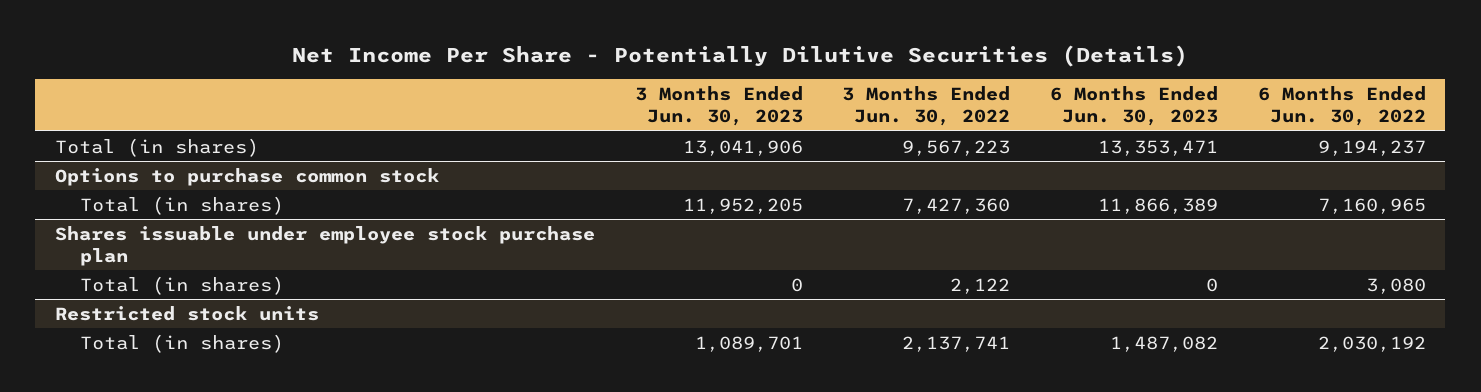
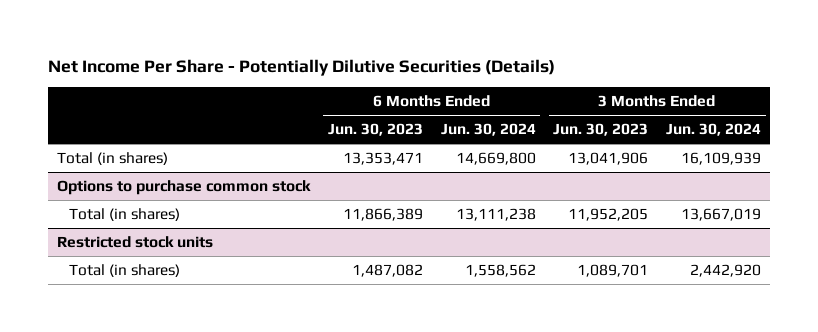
[842,86,1011,127] 3 Months Ended Jun. 30, 2022 -> none
[1257,86,1426,127] 6 Months Ended Jun. 30, 2022 -> none
none -> [440,123,536,137] Jun. 30, 2024
none -> [666,123,762,137] Jun. 30, 2024
[55,225,596,266] Shares issuable under employee stock purchase plan -> none
[80,275,285,295] Total (in shares) -> none

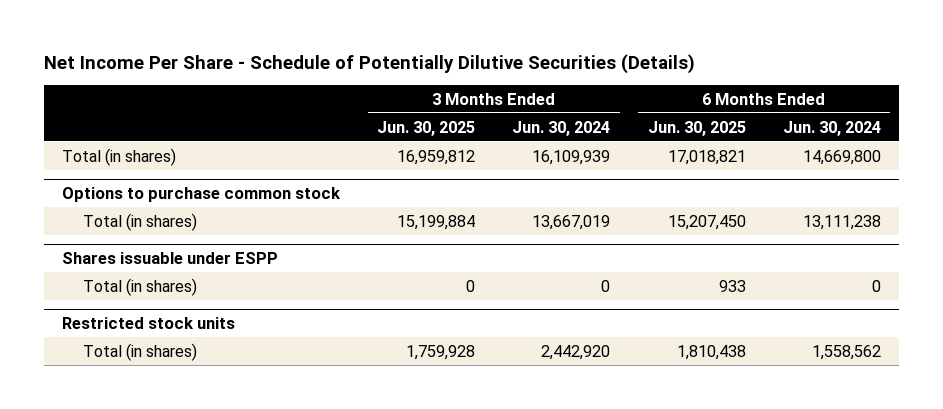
[48,58,556,76] Net Income Per Share - Potentially Dilutive Securities (Details) -> [43,53,695,74] Net Income Per Share - Schedule of Potentially Dilutive Securities (Details)
[327,123,423,137] Jun. 30, 2023 -> none
[553,123,649,137] Jun. 30, 2023 -> none
none -> [377,120,476,136] Jun. 30, 2025
none -> [647,120,746,136] Jun. 30, 2025
none -> [62,252,279,265] Shares issuable under ESPP
none -> [82,277,197,296] Total (in shares)

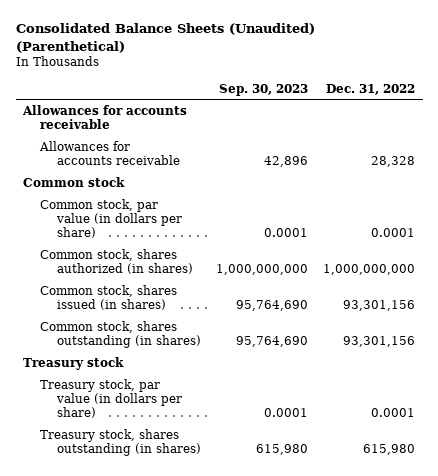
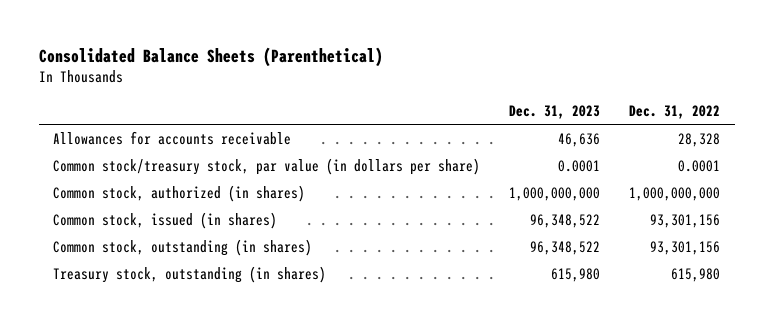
[15,23,315,54] Consolidated Balance Sheets (Unaudited) (Parenthetical) -> [38,47,383,68] Consolidated Balance Sheets (Parenthetical)
[218,83,308,96] Sep. 30, 2023 -> none
none -> [509,105,601,120] Dec. 31, 2023
[22,104,188,129] Allowances for accounts receivable -> none
[23,176,126,187] Common stock -> none
[23,356,125,370] Treasury stock -> none
[40,378,182,418] Treasury stock, par value (in dollars per share) -> none
[40,198,182,238] Common stock, par value (in dollars per share) -> [53,157,481,175] Common stock/treasury stock, par value (in dollars per share)
[40,248,193,274] Common stock, shares authorized (in shares) -> [53,184,306,202] Common stock, authorized (in shares)
[40,284,178,310] Common stock, shares issued (in shares) -> [53,211,278,229] Common stock, issued (in shares)
[40,320,201,348] Common stock, shares outstanding (in shares) -> [53,238,313,256] Common stock, outstanding (in shares)
[40,428,201,456] Treasury stock, shares outstanding (in shares) -> [53,265,327,283] Treasury stock, outstanding (in shares)

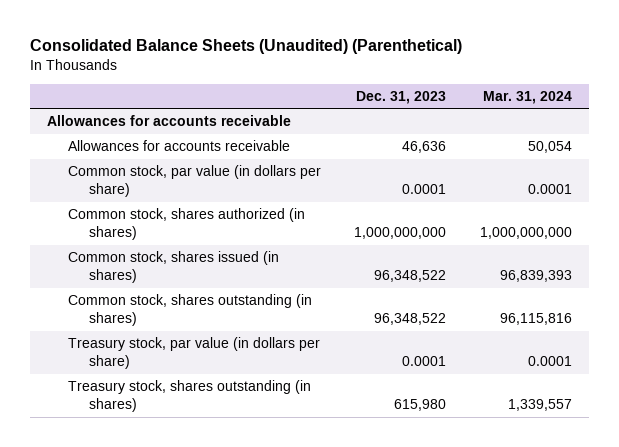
[38,47,383,68] Consolidated Balance Sheets (Parenthetical) -> [30,39,463,55] Consolidated Balance Sheets (Unaudited) (Parenthetical)
[629,105,721,120] Dec. 31, 2022 -> none
none -> [483,90,573,104] Mar. 31, 2024
none -> [46,115,291,127] Allowances for accounts receivable
[53,157,481,175] Common stock/treasury stock, par value (in dollars per share) -> [67,165,321,197] Common stock, par value (in dollars per share)
[53,184,306,202] Common stock, authorized (in shares) -> [67,208,305,240] Common stock, shares authorized (in shares)
[53,211,278,229] Common stock, issued (in shares) -> [67,251,279,283] Common stock, shares issued (in shares)
[53,238,313,256] Common stock, outstanding (in shares) -> [67,294,312,326] Common stock, shares outstanding (in shares)
none -> [67,337,320,369] Treasury stock, par value (in dollars per share)
[53,265,327,283] Treasury stock, outstanding (in shares) -> [67,380,311,412] Treasury stock, shares outstanding (in shares)

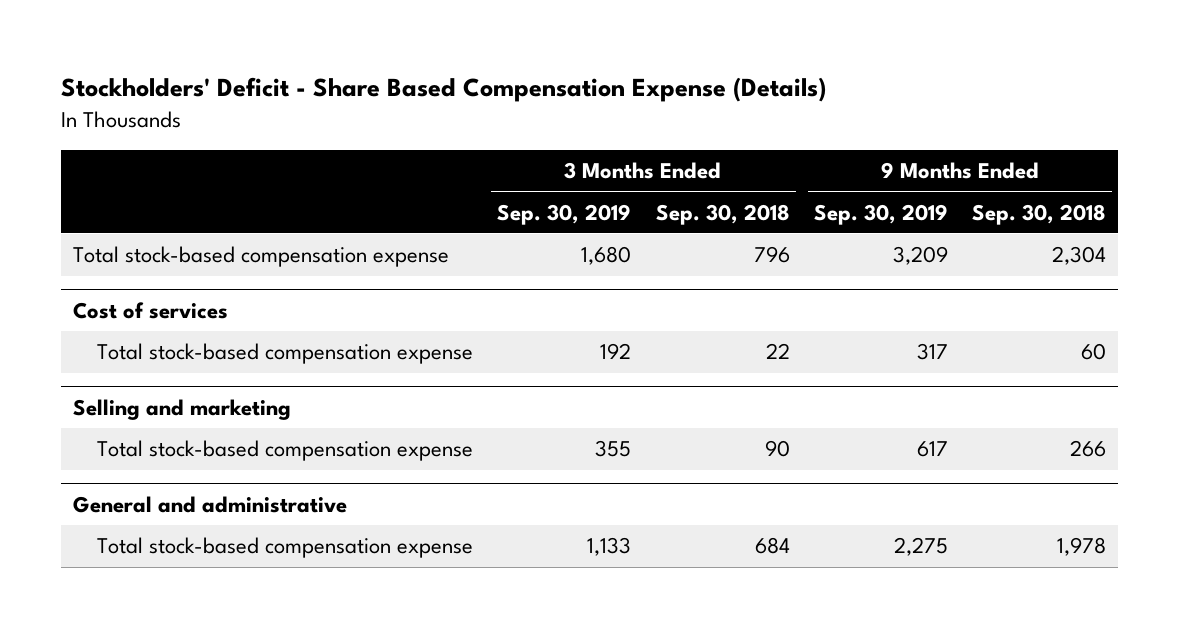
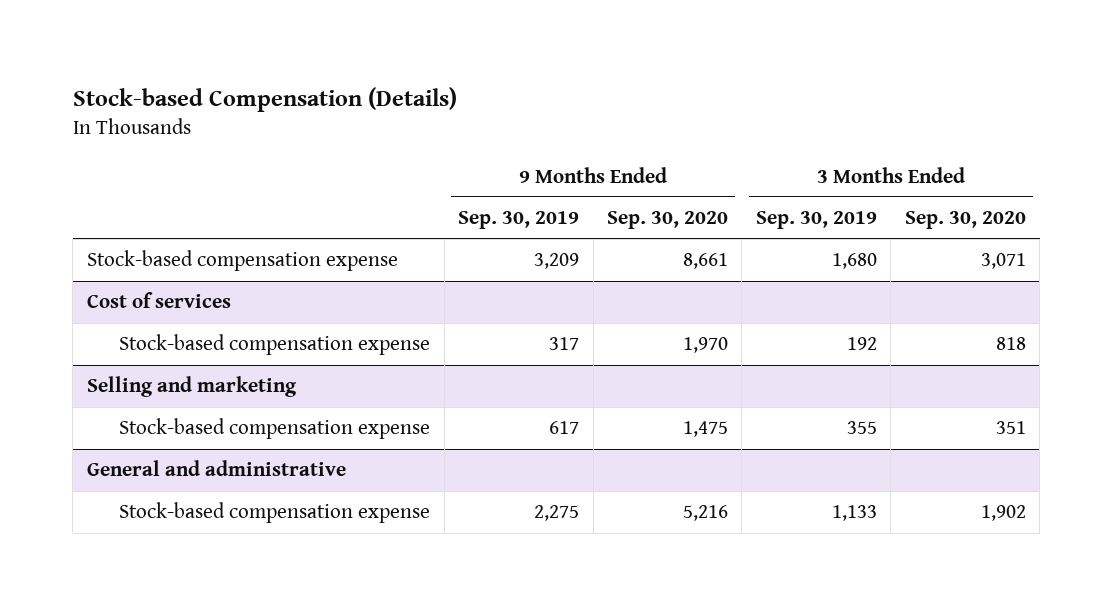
[61,77,827,103] Stockholders' Deficit - Share Based Compensation Expense (Details) -> [72,86,457,112] Stock-based Compensation (Details)
[655,203,790,225] Sep. 30, 2018 -> none
[971,203,1106,225] Sep. 30, 2018 -> none
none -> [606,211,728,230] Sep. 30, 2020
none -> [904,211,1026,230] Sep. 30, 2020
[73,246,450,268] Total stock-based compensation expense -> [86,250,398,272] Stock-based compensation expense
[97,343,474,365] Total stock-based compensation expense -> [119,334,431,356] Stock-based compensation expense
[97,440,474,462] Total stock-based compensation expense -> [119,418,431,440] Stock-based compensation expense
[97,537,474,559] Total stock-based compensation expense -> [119,502,431,524] Stock-based compensation expense

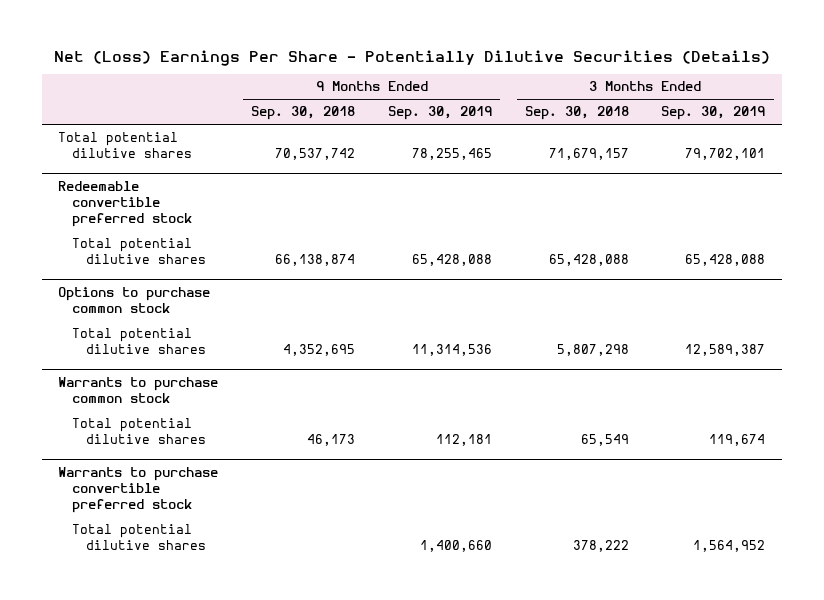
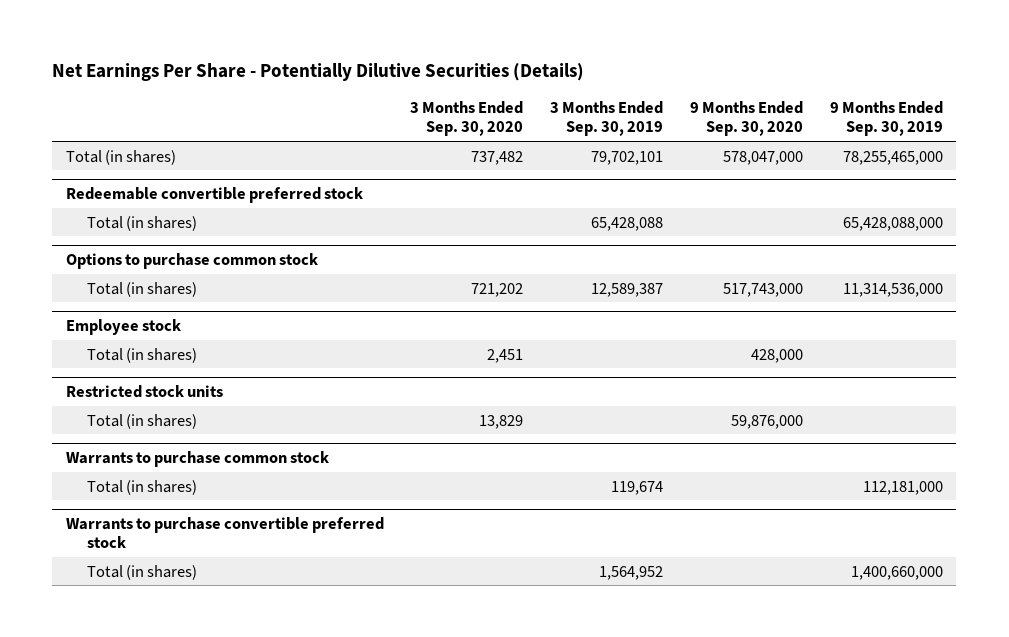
[53,49,770,66] Net (Loss) Earnings Per Share - Potentially Dilutive Securities (Details) -> [52,63,585,82] Net Earnings Per Share - Potentially Dilutive Securities (Details)
[251,106,356,121] Sep. 30, 2018 -> none
[524,106,629,121] Sep. 30, 2018 -> none
none -> [410,101,524,137] 3 Months Ended Sep. 30, 2020
none -> [690,101,804,137] 9 Months Ended Sep. 30, 2020
[58,132,193,159] Total potential dilutive shares -> [65,149,176,165] Total (in shares)
[411,148,492,161] 78,255,465 -> [842,150,943,165] 78,255,465,000
[72,238,207,265] Total potential dilutive shares -> [86,215,197,231] Total (in shares)
[411,254,492,267] 65,428,088 -> [842,216,943,231] 65,428,088,000
[72,328,207,355] Total potential dilutive shares -> [86,281,197,297] Total (in shares)
[411,344,492,357] 11,314,536 -> [842,282,943,297] 11,314,536,000
none -> [65,319,181,336] Employee stock
none -> [86,347,197,363] Total (in shares)
none -> [65,385,223,399] Restricted stock units
none -> [86,413,197,429] Total (in shares)
[72,418,207,445] Total potential dilutive shares -> [86,479,197,495] Total (in shares)
[435,434,492,447] 112,181 -> [862,480,943,495] 112,181,000
[72,524,207,551] Total potential dilutive shares -> [86,564,197,580] Total (in shares)
[419,540,492,553] 1,400,660 -> [850,565,943,580] 1,400,660,000

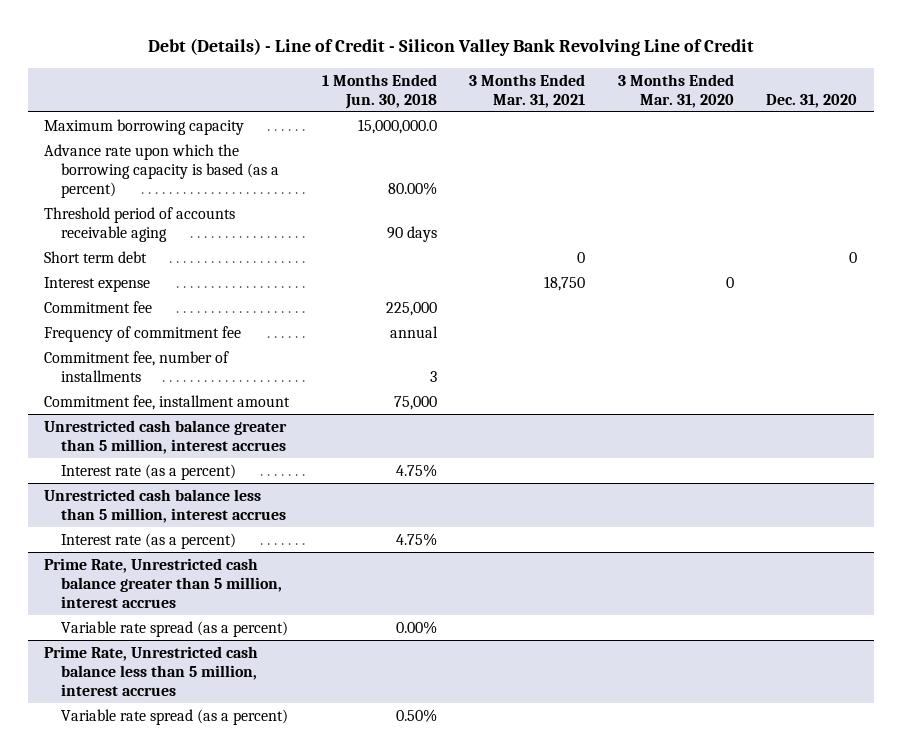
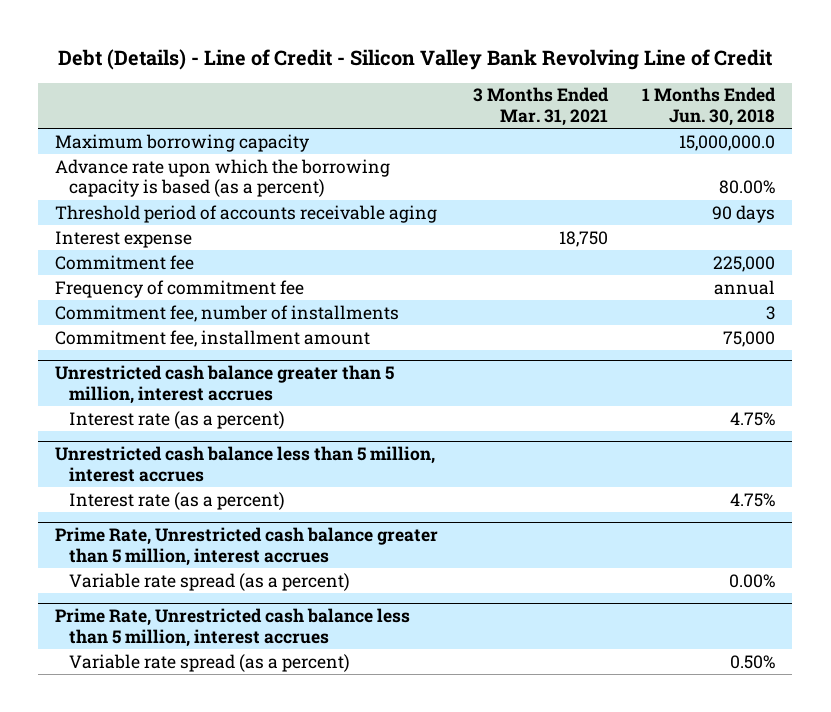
[617,73,734,108] 3 Months Ended Mar. 31, 2020 -> none
[766,93,858,108] Dec. 31, 2020 -> none
[43,250,147,263] Short term debt -> none

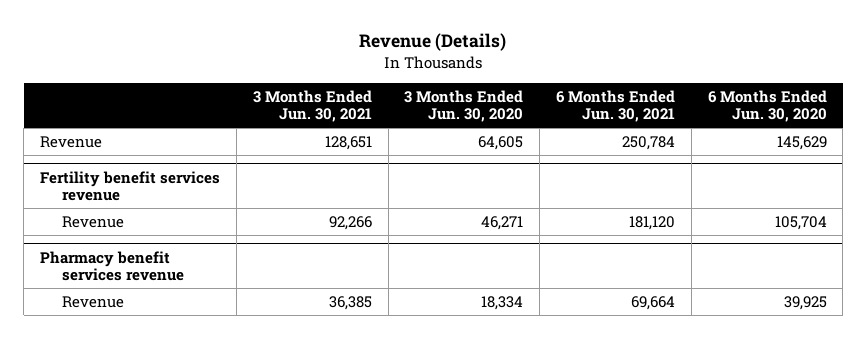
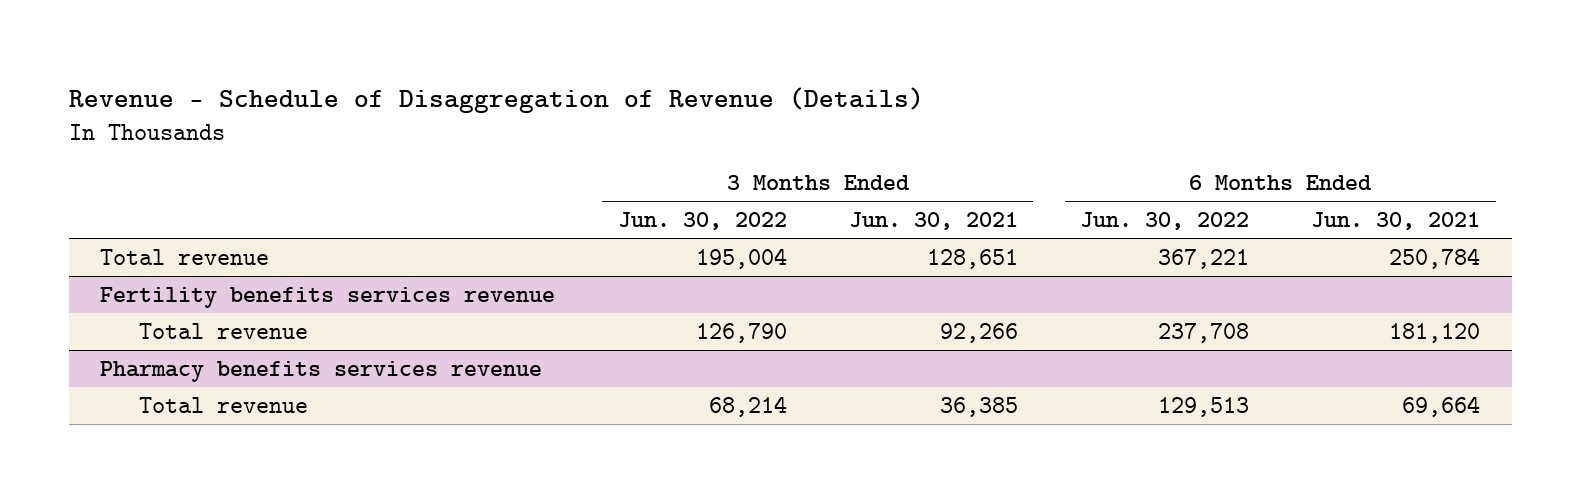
[359,33,507,52] Revenue (Details) -> [69,86,925,113] Revenue - Schedule of Disaggregation of Revenue (Details)
[404,89,524,123] 3 Months Ended Jun. 30, 2020 -> none
[707,89,827,123] 6 Months Ended Jun. 30, 2020 -> none
none -> [617,212,787,231] Jun. 30, 2022
none -> [1080,212,1250,231] Jun. 30, 2022
[40,136,103,149] Revenue -> [100,248,270,265] Total revenue
[40,170,221,202] Fertility benefit services revenue -> [100,286,556,308] Fertility benefits services revenue
[62,216,125,229] Revenue -> [139,322,309,339] Total revenue
[40,250,185,282] Pharmacy benefit services revenue -> [100,360,543,382] Pharmacy benefits services revenue
[62,296,125,309] Revenue -> [139,396,309,413] Total revenue

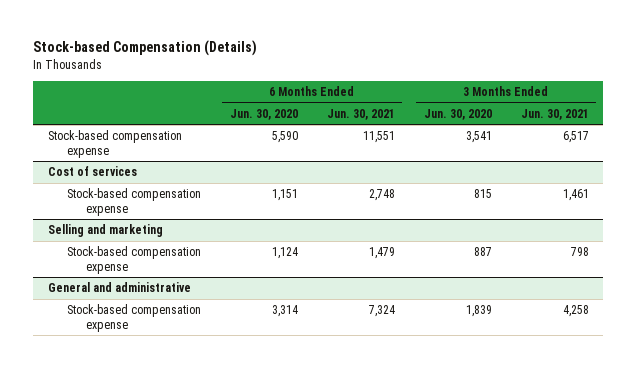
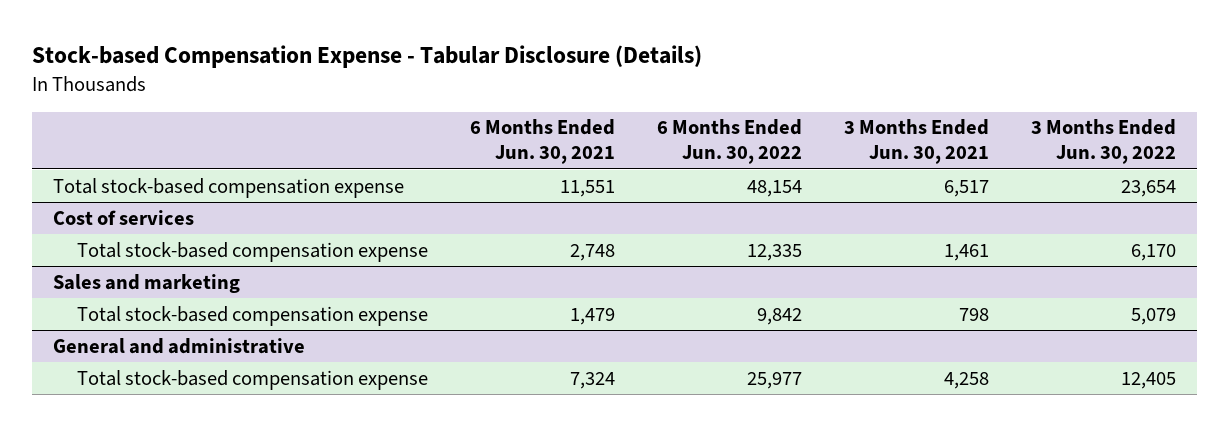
[33,40,258,57] Stock-based Compensation (Details) -> [31,45,702,69] Stock-based Compensation Expense - Tabular Disclosure (Details)
[229,108,298,120] Jun. 30, 2020 -> none
[423,108,492,120] Jun. 30, 2020 -> none
none -> [656,119,802,165] 6 Months Ended Jun. 30, 2022
none -> [1030,119,1176,165] 3 Months Ended Jun. 30, 2022
[47,130,182,158] Stock-based compensation expense -> [52,177,404,198] Total stock-based compensation expense
[66,188,201,216] Stock-based compensation expense -> [77,241,429,262] Total stock-based compensation expense
[47,224,163,238] Selling and marketing -> [52,273,240,293] Sales and marketing
[66,246,201,274] Stock-based compensation expense -> [77,305,429,326] Total stock-based compensation expense
[66,304,201,332] Stock-based compensation expense -> [77,369,429,390] Total stock-based compensation expense

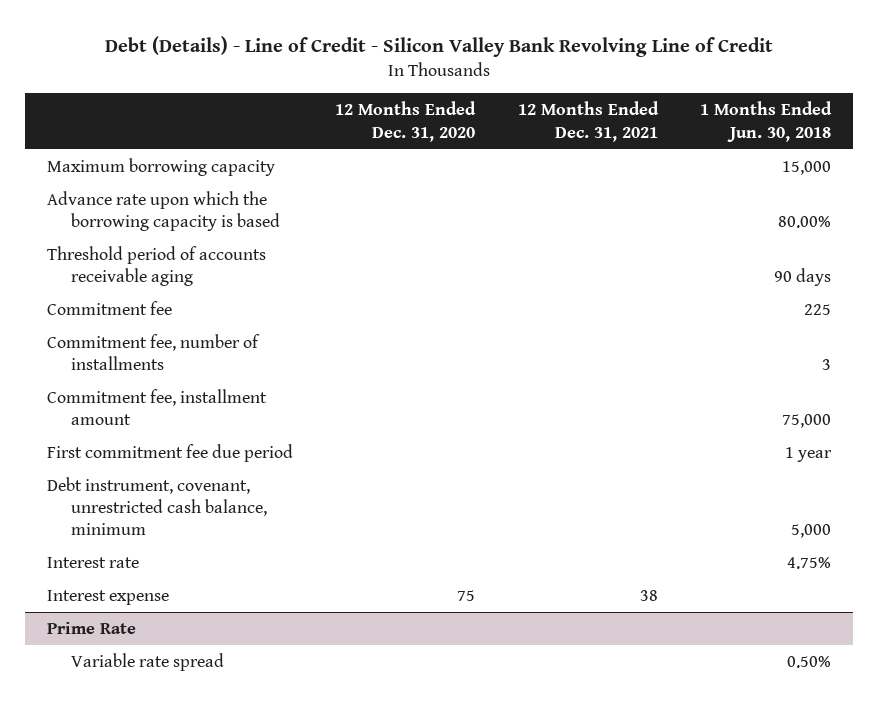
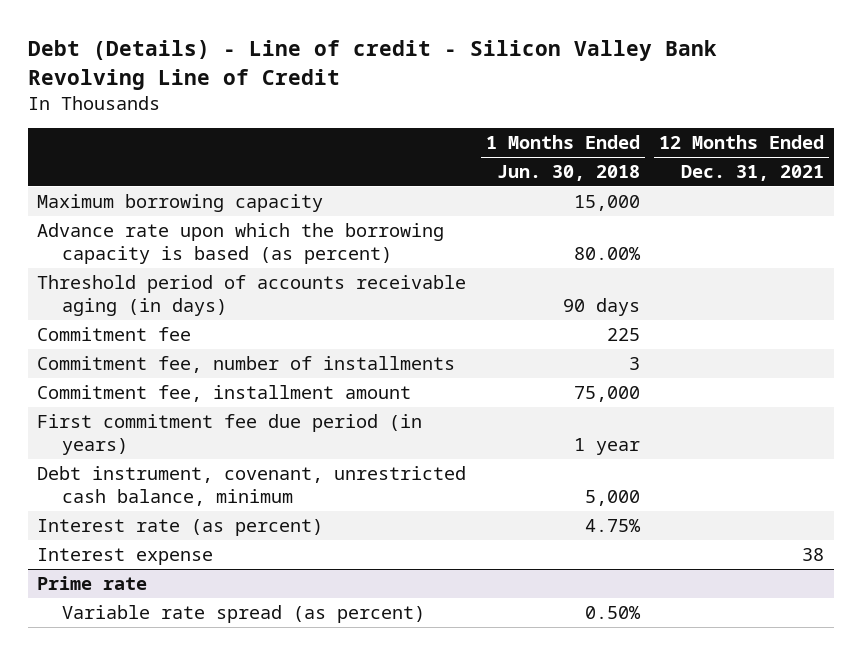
[104,36,773,58] Debt (Details) - Line of Credit - Silicon Valley Bank Revolving Line of Credit -> [27,40,717,90] Debt (Details) - Line of credit - Silicon Valley Bank Revolving Line of Credit
[335,101,477,142] 12 Months Ended Dec. 31, 2020 -> none
[46,190,280,232] Advance rate upon which the borrowing capacity is based -> [37,223,445,265] Advance rate upon which the borrowing capacity is based (as percent)
[46,245,266,287] Threshold period of accounts receivable aging -> [37,275,467,317] Threshold period of accounts receivable aging (in days)
[46,443,293,462] First commitment fee due period -> [37,414,423,456] First commitment fee due period (in years)
[46,556,139,568] Interest rate -> [37,519,324,537] Interest rate (as percent)
[46,621,136,634] Prime Rate -> [37,576,148,591] Prime rate
[70,652,224,671] Variable rate spread -> [62,605,426,624] Variable rate spread (as percent)

